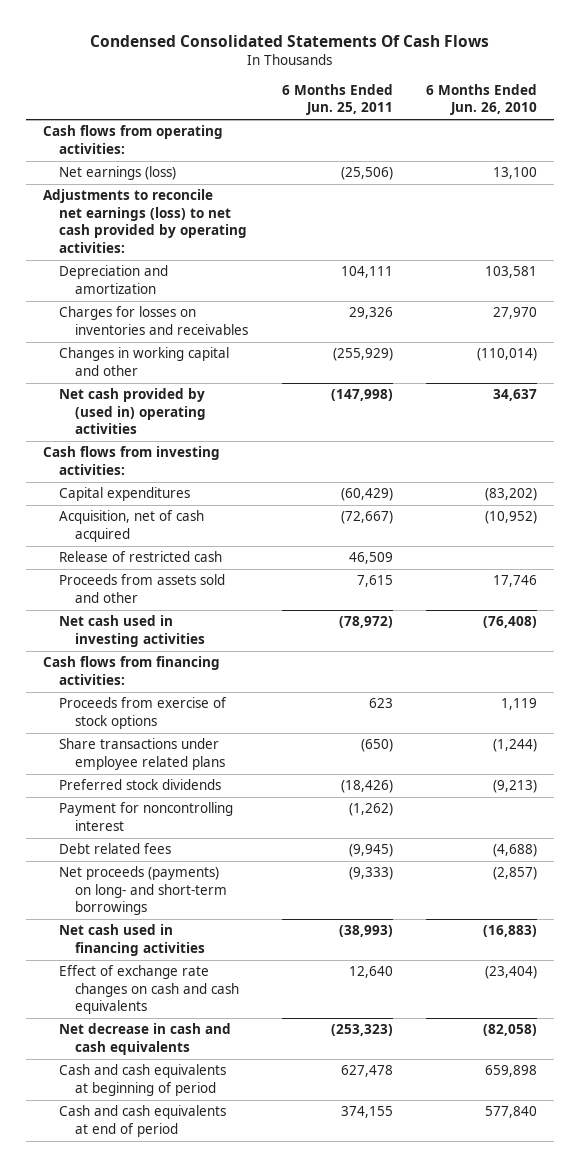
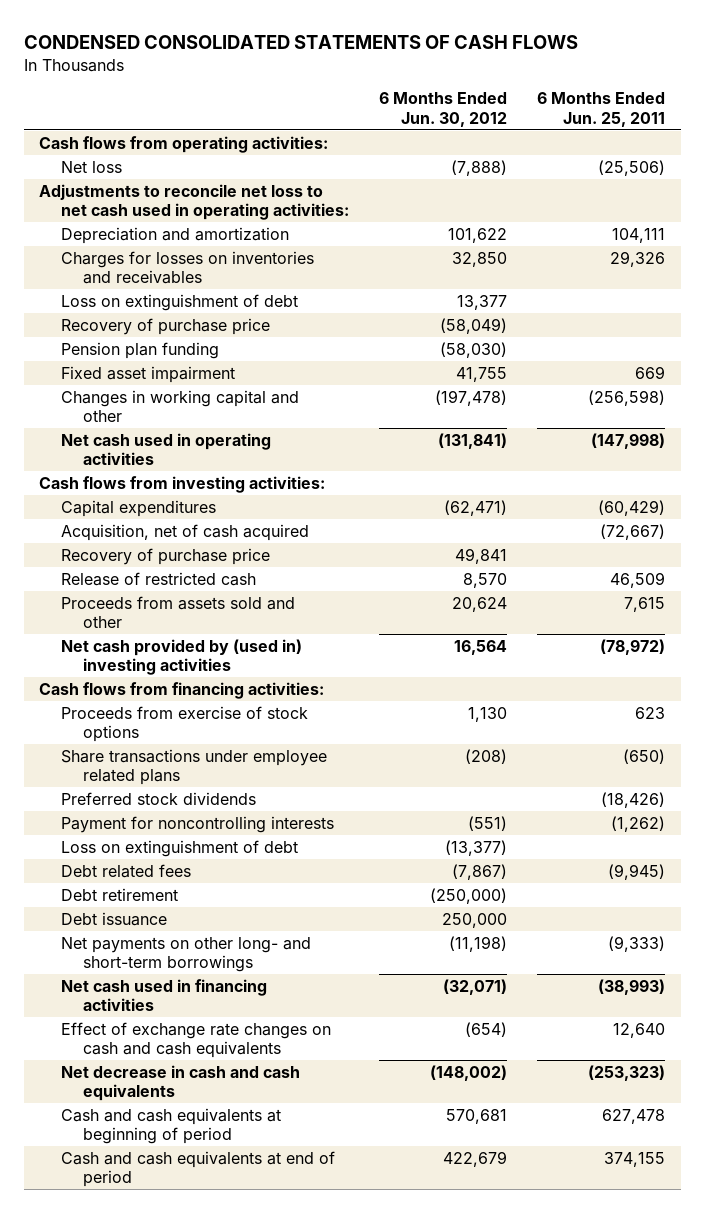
[90,34,490,47] Condensed Consolidated Statements Of Cash Flows -> [24,35,579,50] CONDENSED CONSOLIDATED STATEMENTS OF CASH FLOWS
[426,83,538,116] 6 Months Ended Jun. 26, 2010 -> none
none -> [379,92,508,127] 6 Months Ended Jun. 30, 2012
[58,166,176,181] Net earnings (loss) -> [61,160,123,173] Net loss
[42,189,247,253] Adjustments to reconcile net earnings (loss) to net cash provided by operating activities: -> [39,183,350,220] Adjustments to reconcile net loss to net cash used in operating activities:
none -> [61,293,299,311] Loss on extinguishment of debt
none -> [61,317,271,335] Recovery of purchase price
none -> [61,341,220,359] Pension plan funding
none -> [61,365,236,383] Fixed asset impairment
[332,348,393,362] (255,929) -> [588,389,666,406] (256,598)
[58,388,206,435] Net cash provided by (used in) operating activities -> [61,432,272,465] Net cash used in operating activities
none -> [61,547,271,565] Recovery of purchase price
[58,615,205,647] Net cash used in investing activities -> [61,638,303,675] Net cash provided by (used in) investing activities
[58,802,233,831] Payment for noncontrolling interest -> [61,815,335,833] Payment for noncontrolling interests
none -> [61,839,299,857] Loss on extinguishment of debt
none -> [61,887,179,901] Debt retirement
none -> [61,911,168,926] Debt issuance
[58,866,227,916] Net proceeds (payments) on long- and short-term borrowings -> [61,936,312,972] Net payments on other long- and short-term borrowings

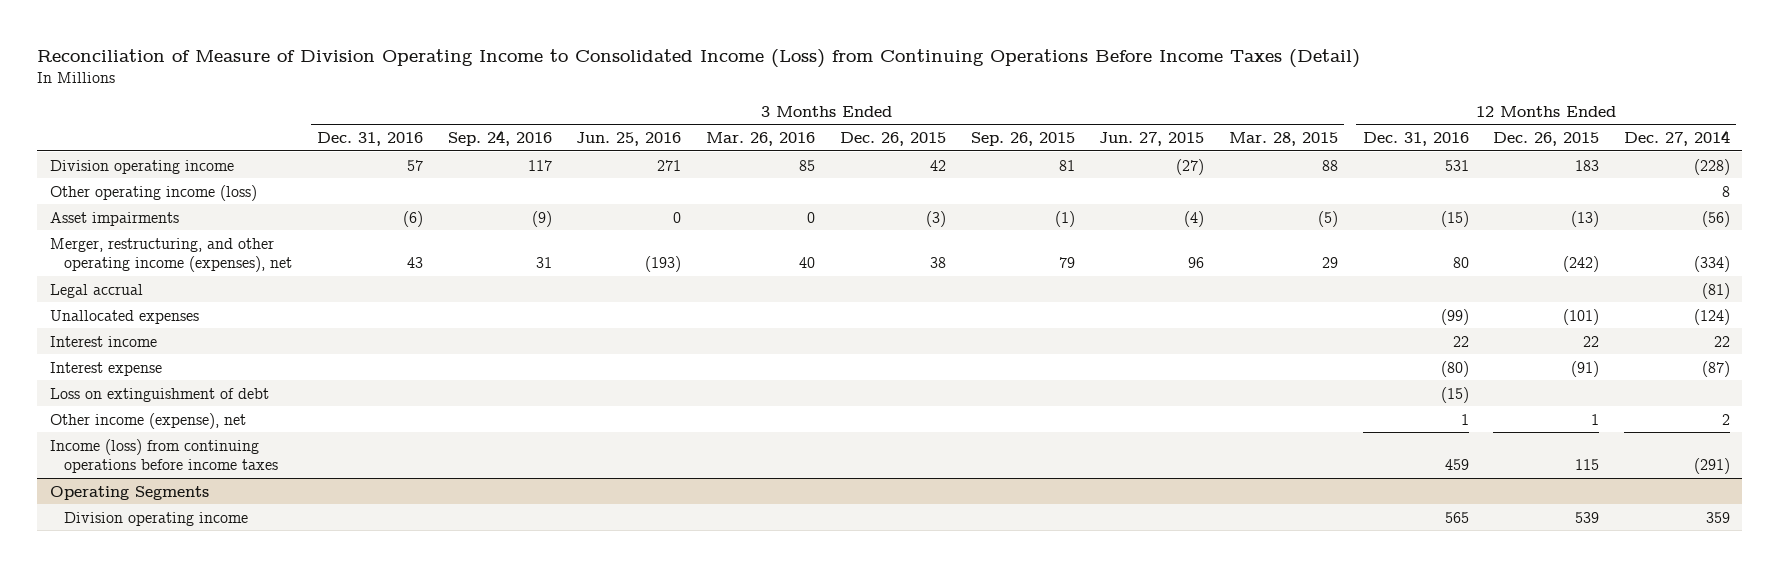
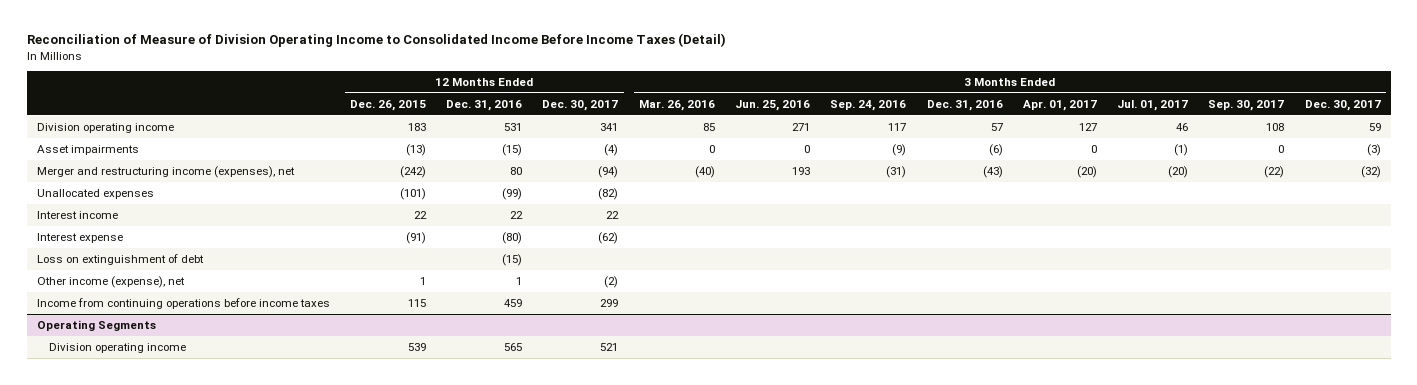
[37,48,1361,68] Reconciliation of Measure of Division Operating Income to Consolidated Income (Loss) from Continuing Operations Before Income Taxes (Detail) -> [26,33,726,48] Reconciliation of Measure of Division Operating Income to Consolidated Income Before Income Taxes (Detail)
[839,132,946,147] Dec. 26, 2015 -> none
[970,132,1075,147] Sep. 26, 2015 -> none
[1099,132,1205,147] Jun. 27, 2015 -> none
[1228,132,1338,147] Mar. 28, 2015 -> none
[1624,130,1731,147] Dec. 27, 2014 -> none
none -> [542,99,619,111] Dec. 30, 2017
none -> [1022,99,1097,111] Apr. 01, 2017
none -> [1117,99,1189,111] Jul. 01, 2017
none -> [1208,99,1285,111] Sep. 30, 2017
none -> [1304,99,1381,111] Dec. 30, 2017
[49,184,257,201] Other operating income (loss) -> none
[49,283,143,298] Legal accrual -> none
[49,237,293,273] Merger, restructuring, and other operating income (expenses), net -> [36,165,295,178] Merger and restructuring income (expenses), net
[407,257,424,269] 43 -> [982,165,1003,178] (43)
[535,257,552,269] 31 -> [886,165,907,178] (31)
[645,256,682,273] (193) -> [791,166,810,175] 193
[799,257,816,269] 40 -> [694,165,715,178] (40)
[49,438,279,474] Income (loss) from continuing operations before income taxes -> [36,297,330,309] Income from continuing operations before income taxes

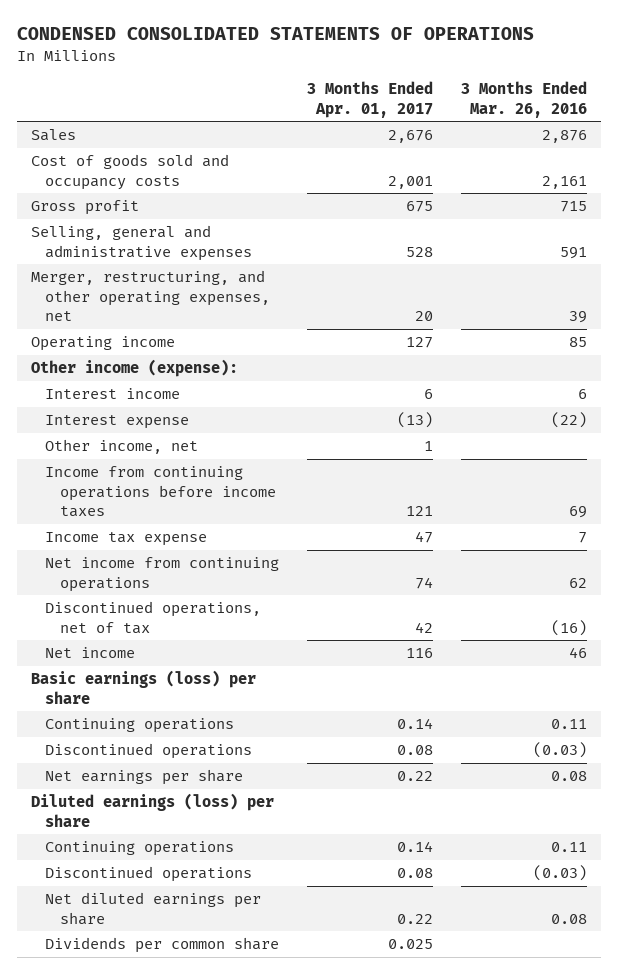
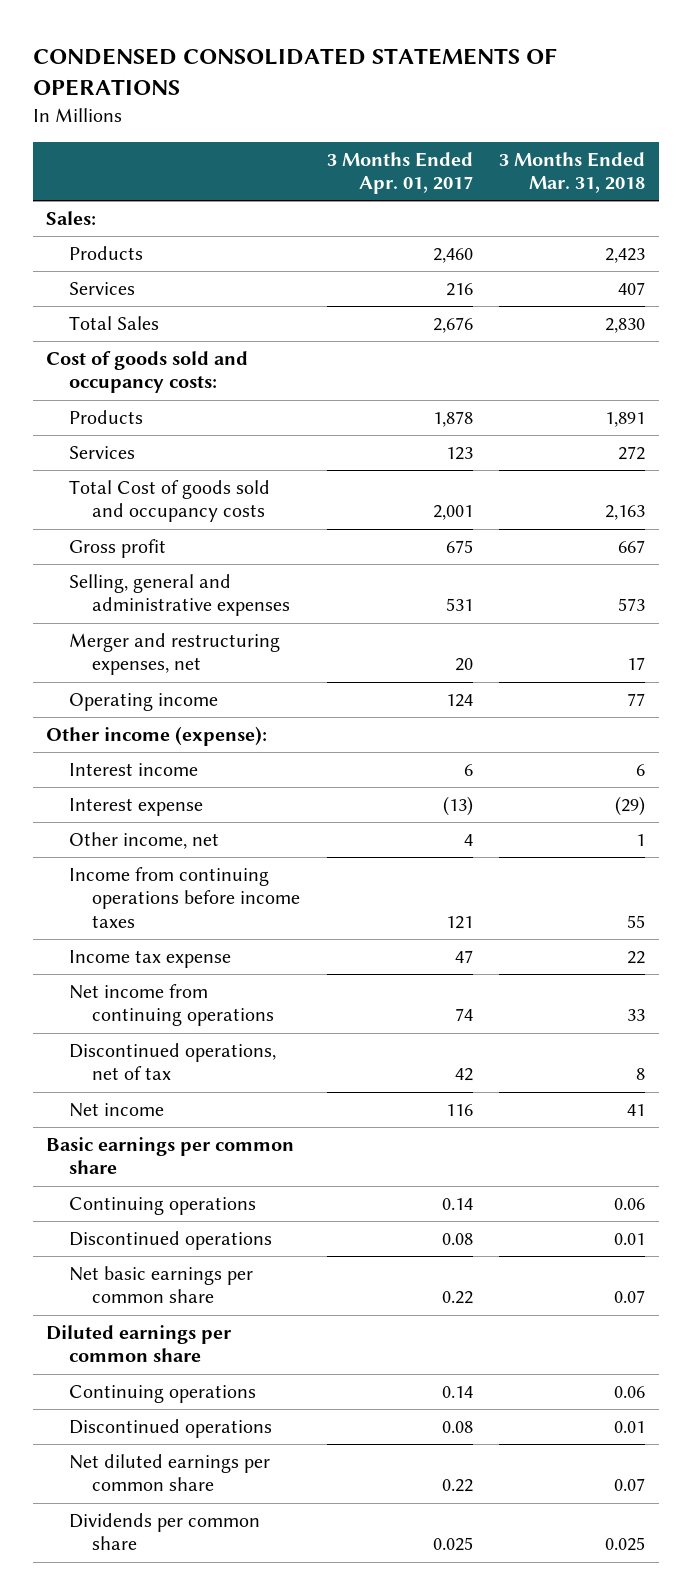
[460,81,587,118] 3 Months Ended Mar. 26, 2016 -> none
none -> [499,151,646,194] 3 Months Ended Mar. 31, 2018
none -> [46,211,97,226] Sales:
none -> [69,246,144,261] Products
none -> [69,282,136,296] Services
[30,129,76,142] Sales -> [69,316,160,331] Total Sales
none -> [46,351,249,394] Cost of goods sold and occupancy costs:
none -> [69,410,144,425] Products
none -> [69,446,136,460] Services
[30,154,229,190] Cost of goods sold and occupancy costs -> [69,480,271,523] Total Cost of goods sold and occupancy costs
[405,246,433,257] 528 -> [445,598,473,612] 531
[30,270,271,321] Merger, restructuring, and other operating expenses, net -> [69,633,281,676] Merger and restructuring expenses, net
[405,337,433,349] 127 -> [445,694,473,708] 124
[423,441,433,452] 1 -> [463,834,473,847] 4
[30,670,256,704] Basic earnings (loss) per share -> [46,1137,295,1175] Basic earnings per common share
[45,769,244,786] Net earnings per share -> [69,1266,254,1304] Net basic earnings per common share
[30,793,274,827] Diluted earnings (loss) per share -> [46,1325,233,1363] Diluted earnings per common share
[45,892,262,925] Net diluted earnings per share -> [69,1454,271,1492] Net diluted earnings per common share

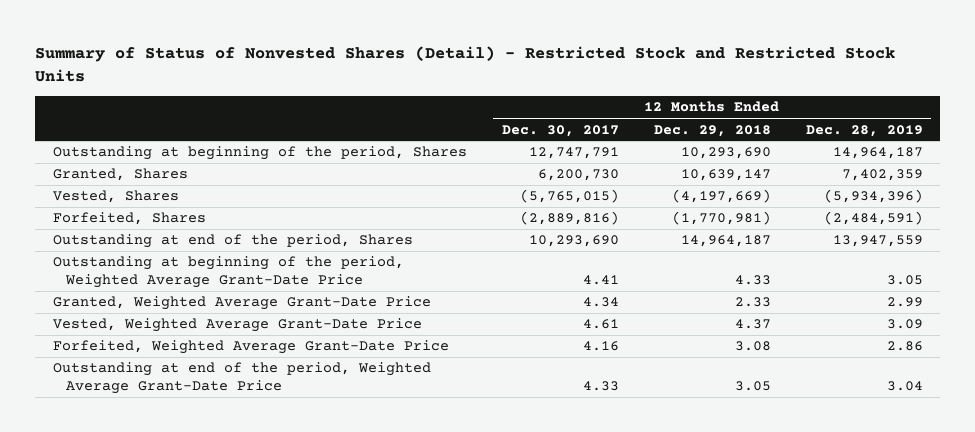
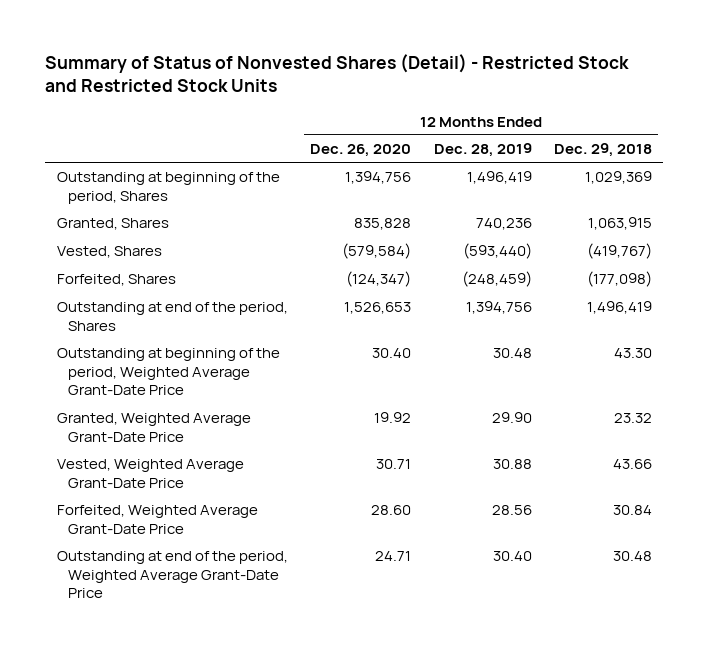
[501,124,619,137] Dec. 30, 2017 -> none
none -> [310,144,412,158] Dec. 26, 2020
[680,147,771,160] 10,293,690 -> [585,171,653,185] 1,029,369
[832,147,923,160] 14,964,187 -> [466,171,532,185] 1,496,419
[680,169,771,182] 10,639,147 -> [588,217,653,231] 1,063,915
[841,169,923,182] 7,402,359 -> [475,218,532,231] 740,236
[671,189,771,204] (4,197,669) -> [587,243,653,260] (419,767)
[823,189,923,204] (5,934,396) -> [462,243,532,260] (593,440)
[671,211,771,226] (1,770,981) -> [587,271,653,288] (177,098)
[823,211,923,226] (2,484,591) -> [461,271,532,288] (248,459)
[680,235,771,248] 14,964,187 -> [587,301,653,315] 1,496,419
[832,235,923,248] 13,947,559 -> [465,301,532,315] 1,394,756
[734,275,771,286] 4.33 -> [614,348,653,359] 43.30
[886,275,923,286] 3.05 -> [492,348,532,359] 30.48
[734,297,771,308] 2.33 -> [614,413,653,424] 23.32
[886,297,923,308] 2.99 -> [491,412,532,424] 29.90
[734,319,771,330] 4.37 -> [613,459,653,470] 43.66
[886,319,923,330] 3.09 -> [492,459,532,470] 30.88
[734,341,771,352] 3.08 -> [613,505,653,516] 30.84
[886,341,923,352] 2.86 -> [491,505,532,516] 28.56
[734,381,771,392] 3.05 -> [613,551,653,562] 30.48
[886,381,923,392] 3.04 -> [492,551,532,562] 30.40

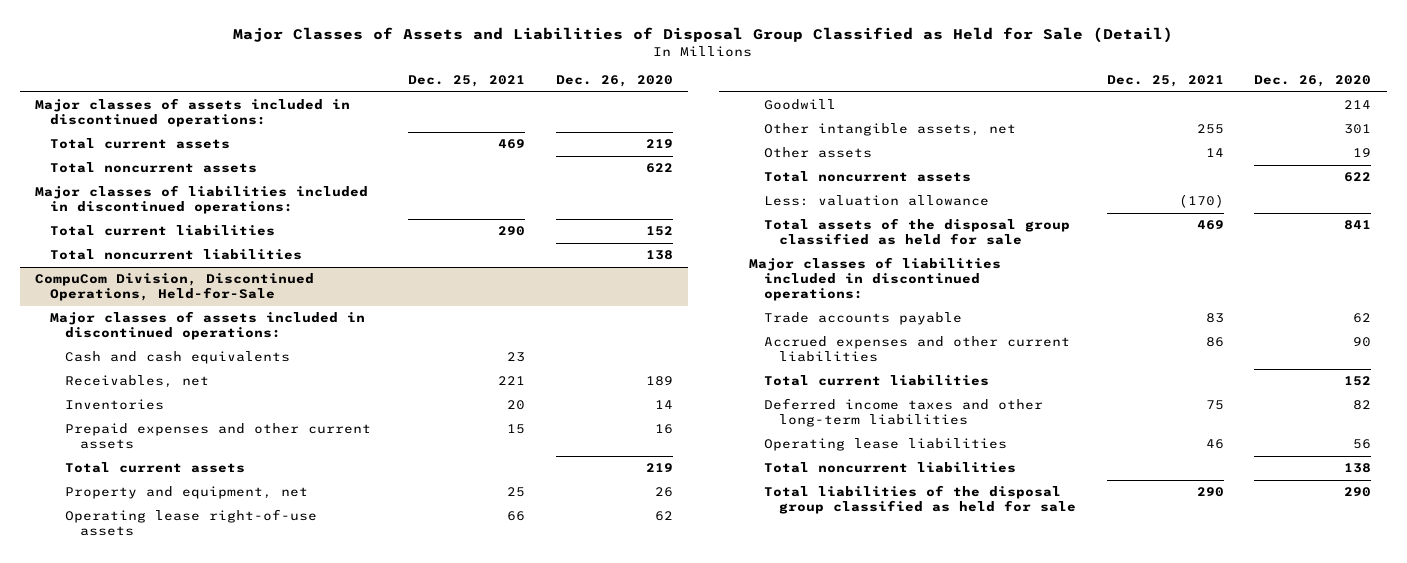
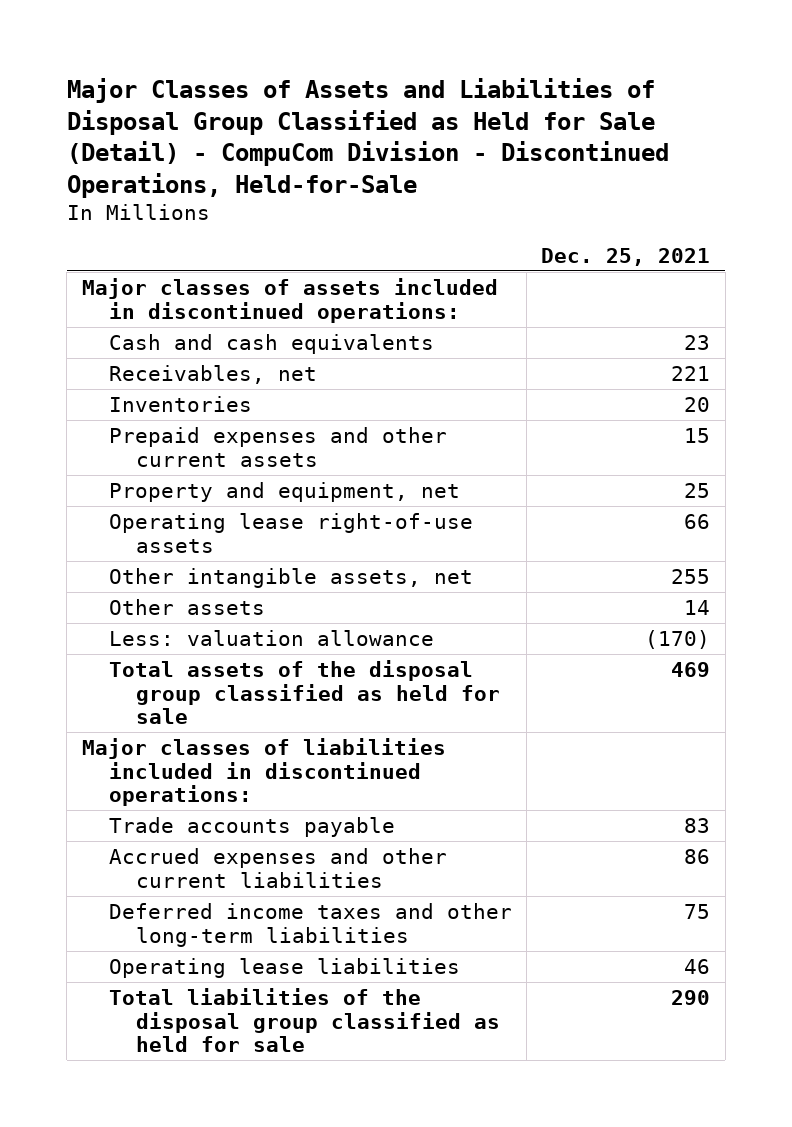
[233,27,1174,44] Major Classes of Assets and Liabilities of Disposal Group Classified as Held for Sale (Detail) -> [66,78,669,198] Major Classes of Assets and Liabilities of Disposal Group Classified as Held for Sale (Detail) - CompuCom Division - Discontinued Operations, Held-for-Sale
[555,75,673,88] Dec. 26, 2020 -> none
[50,138,231,150] Total current assets -> none
[50,162,258,174] Total noncurrent assets -> none
[35,185,369,215] Major classes of liabilities included in discontinued operations: -> none
[50,225,276,237] Total current liabilities -> none
[50,249,303,261] Total noncurrent liabilities -> none
[35,273,315,302] CompuCom Division, Discontinued Operations, Held-for-Sale -> none
[50,311,366,341] Major classes of assets included in discontinued operations: -> none
[65,462,246,474] Total current assets -> none
[764,99,837,111] Goodwill -> none
[764,171,972,183] Total noncurrent assets -> none
[764,375,990,387] Total current liabilities -> none
[764,462,1017,474] Total noncurrent liabilities -> none

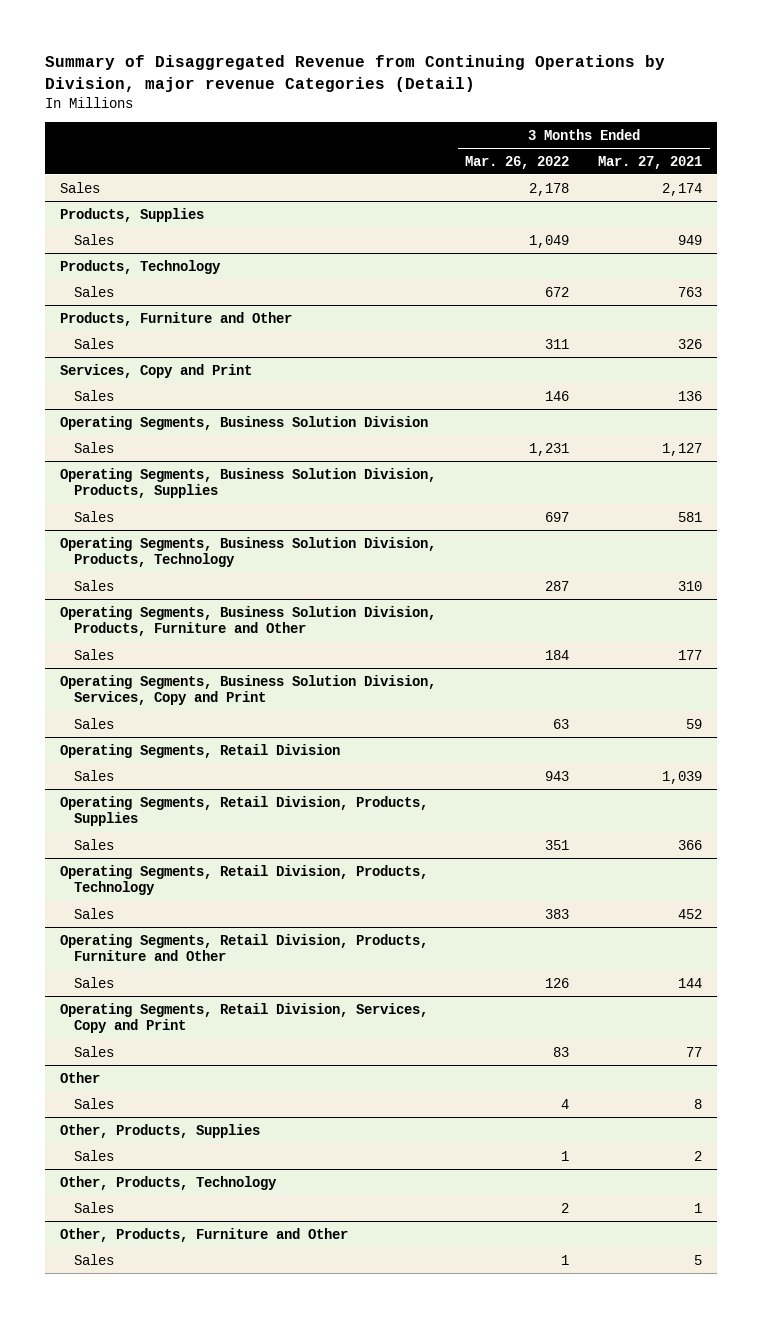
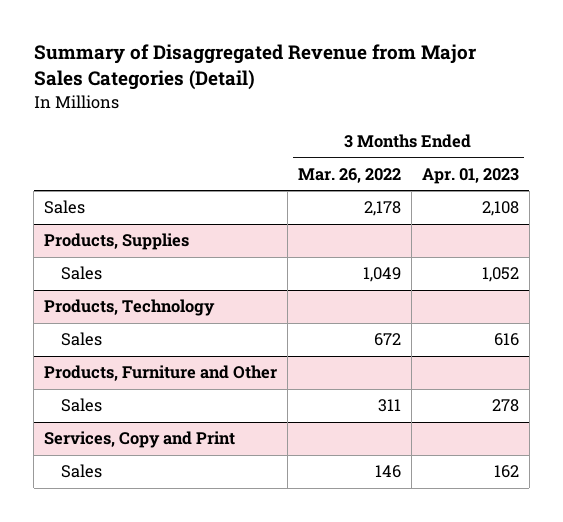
[45,55,666,93] Summary of Disaggregated Revenue from Continuing Operations by Division, major revenue Categories (Detail) -> [33,44,476,91] Summary of Disaggregated Revenue from Major Sales Categories (Detail)
[598,155,703,169] Mar. 27, 2021 -> none
none -> [421,168,519,185] Apr. 01, 2023
[60,415,429,430] Operating Segments, Business Solution Division -> none
[74,441,115,453] Sales -> none
[60,467,437,499] Operating Segments, Business Solution Division, Products, Supplies -> none
[74,510,115,522] Sales -> none
[60,536,437,568] Operating Segments, Business Solution Division, Products, Technology -> none
[74,579,115,591] Sales -> none
[60,605,437,637] Operating Segments, Business Solution Division, Products, Furniture and Other -> none
[74,648,115,660] Sales -> none
[60,674,437,706] Operating Segments, Business Solution Division, Services, Copy and Print -> none
[74,717,115,729] Sales -> none
[60,743,341,758] Operating Segments, Retail Division -> none
[74,769,115,781] Sales -> none
[60,795,429,827] Operating Segments, Retail Division, Products, Supplies -> none
[74,838,115,850] Sales -> none
[60,864,429,896] Operating Segments, Retail Division, Products, Technology -> none
[74,907,115,919] Sales -> none
[60,933,429,962] Operating Segments, Retail Division, Products, Furniture and Other -> none
[74,976,115,988] Sales -> none
[60,1002,429,1034] Operating Segments, Retail Division, Services, Copy and Print -> none
[74,1045,115,1057] Sales -> none
[60,1071,101,1083] Other -> none
[74,1097,115,1109] Sales -> none
[60,1123,261,1138] Other, Products, Supplies -> none
[74,1149,115,1161] Sales -> none
[60,1175,278,1190] Other, Products, Technology -> none
[74,1201,115,1213] Sales -> none
[60,1227,349,1242] Other, Products, Furniture and Other -> none
[74,1253,115,1265] Sales -> none

